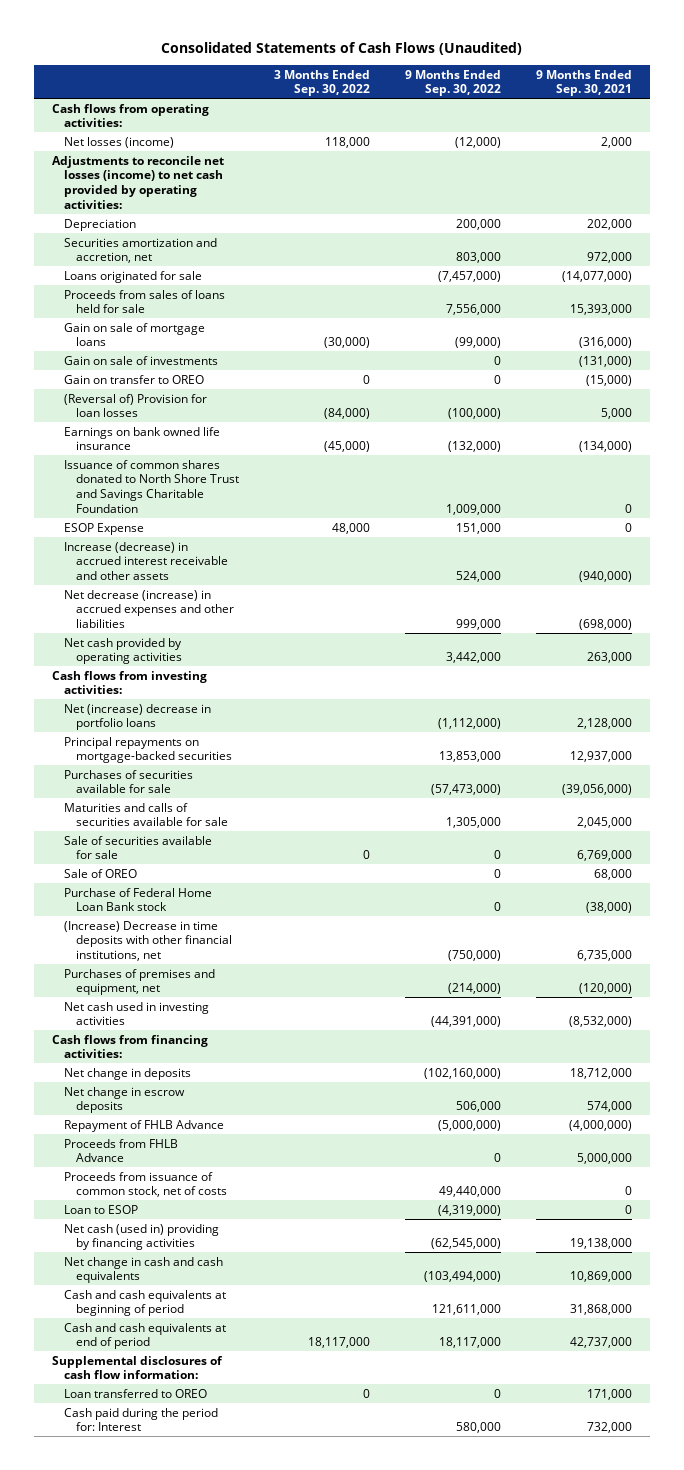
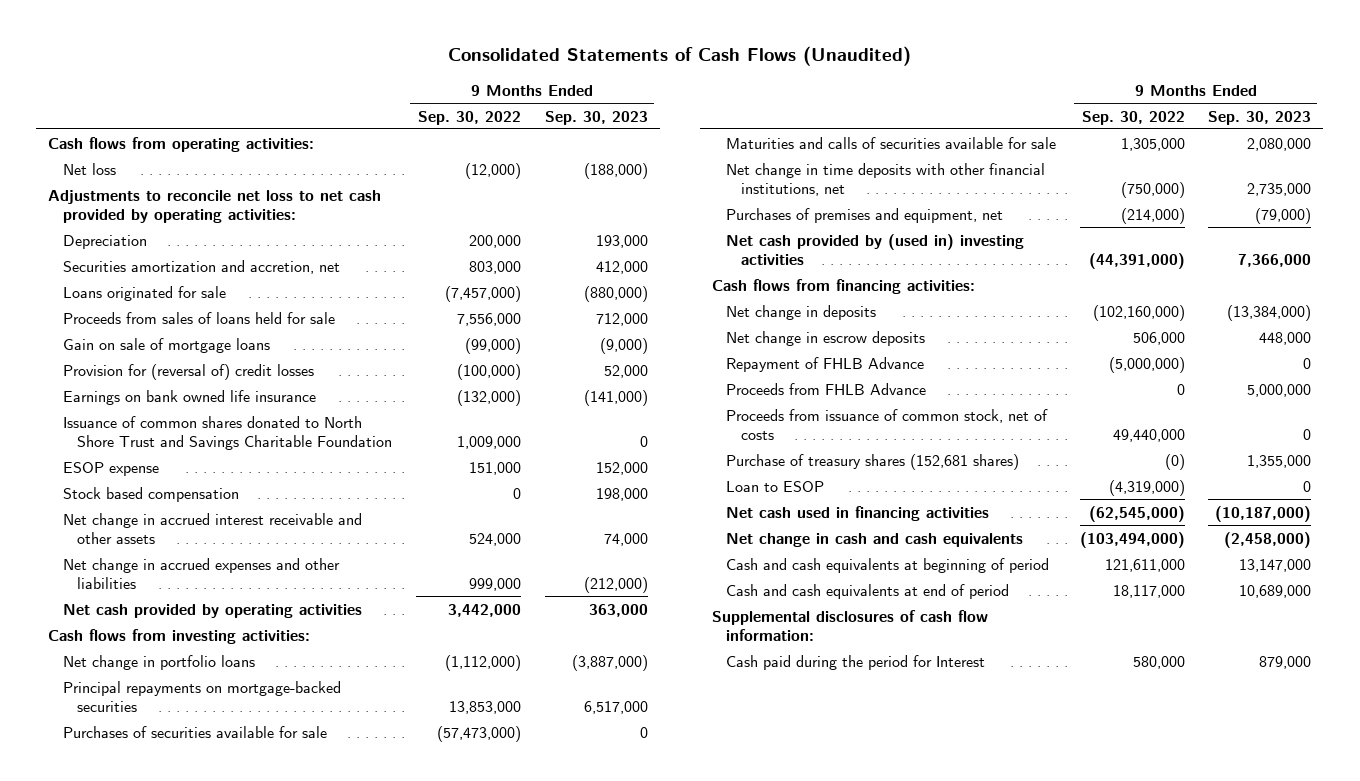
[274,69,371,97] 3 Months Ended Sep. 30, 2022 -> none
[536,69,633,97] 9 Months Ended Sep. 30, 2021 -> none
none -> [545,110,649,125] Sep. 30, 2023
[63,136,174,148] Net losses (income) -> [62,162,116,175] Net loss
[51,155,224,209] Adjustments to reconcile net losses (income) to net cash provided by operating activities: -> [48,189,382,223] Adjustments to reconcile net loss to net cash provided by operating activities:
[63,355,218,365] Gain on sale of investments -> none
[63,374,204,384] Gain on transfer to OREO -> none
[63,393,207,418] (Reversal of) Provision for loan losses -> [62,363,314,380] Provision for (reversal of) credit losses
[63,522,144,535] ESOP Expense -> [62,461,159,476] ESOP expense
none -> [62,486,239,502] Stock based compensation
[63,541,228,580] Increase (decrease) in accrued interest receivable and other assets -> [62,512,362,544] Net change in accrued interest receivable and other assets
[63,589,234,628] Net decrease (increase) in accrued expenses and other liabilities -> [62,557,340,589] Net change in accrued expenses and other liabilities
[63,703,211,731] Net (increase) decrease in portfolio loans -> [62,654,255,670] Net change in portfolio loans
[63,835,212,860] Sale of securities available for sale -> none
[63,868,137,878] Sale of OREO -> none
[63,887,212,912] Purchase of Federal Home Loan Bank stock -> none
[63,920,232,961] (Increase) Decrease in time deposits with other financial institutions, net -> [726,162,1046,196] Net change in time deposits with other financial institutions, net
[63,1001,209,1026] Net cash used in investing activities -> [726,233,1025,265] Net cash provided by (used in) investing activities
none -> [726,453,1020,470] Purchase of treasury shares (152,681 shares)
[63,1223,219,1251] Net cash (used in) providing by financing activities -> [726,505,990,521] Net cash used in financing activities
[63,1388,207,1398] Loan transferred to OREO -> none
[63,1407,218,1432] Cash paid during the period for: Interest -> [726,654,986,670] Cash paid during the period for Interest

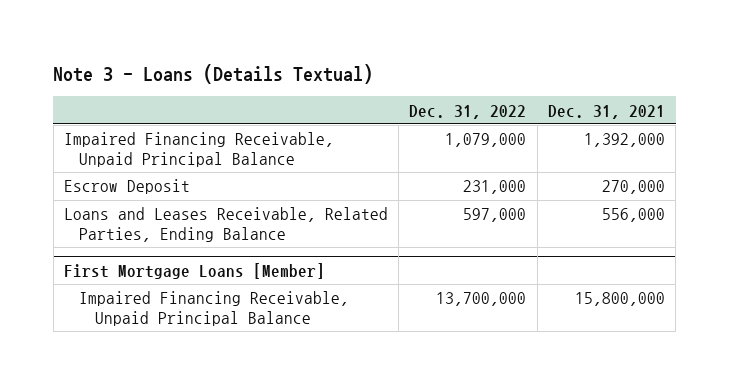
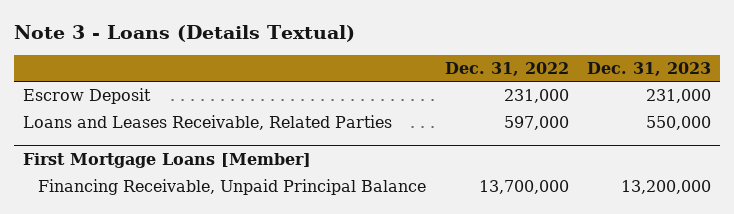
[547,104,665,119] Dec. 31, 2021 -> none
none -> [586,61,711,76] Dec. 31, 2023
[64,132,335,167] Impaired Financing Receivable, Unpaid Principal Balance -> none
[64,207,389,242] Loans and Leases Receivable, Related Parties, Ending Balance -> [23,115,393,131] Loans and Leases Receivable, Related Parties
[79,291,350,326] Impaired Financing Receivable, Unpaid Principal Balance -> [38,179,427,196] Financing Receivable, Unpaid Principal Balance

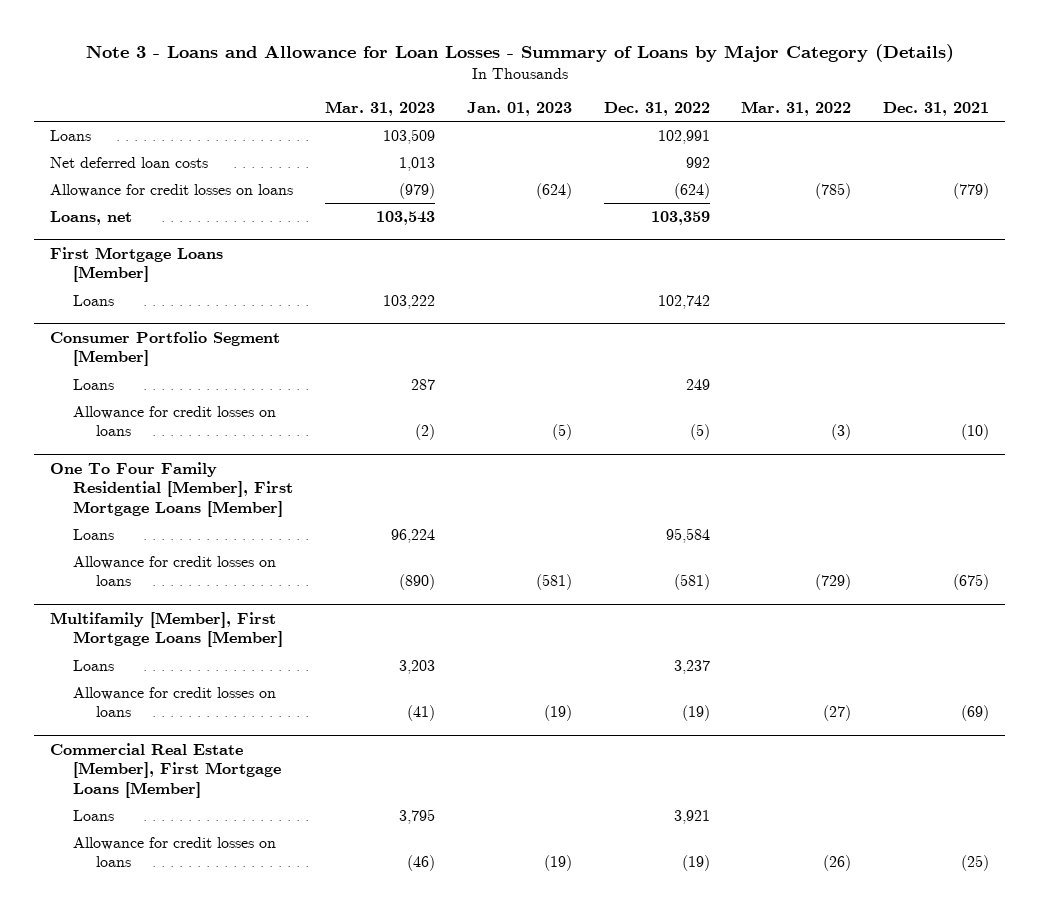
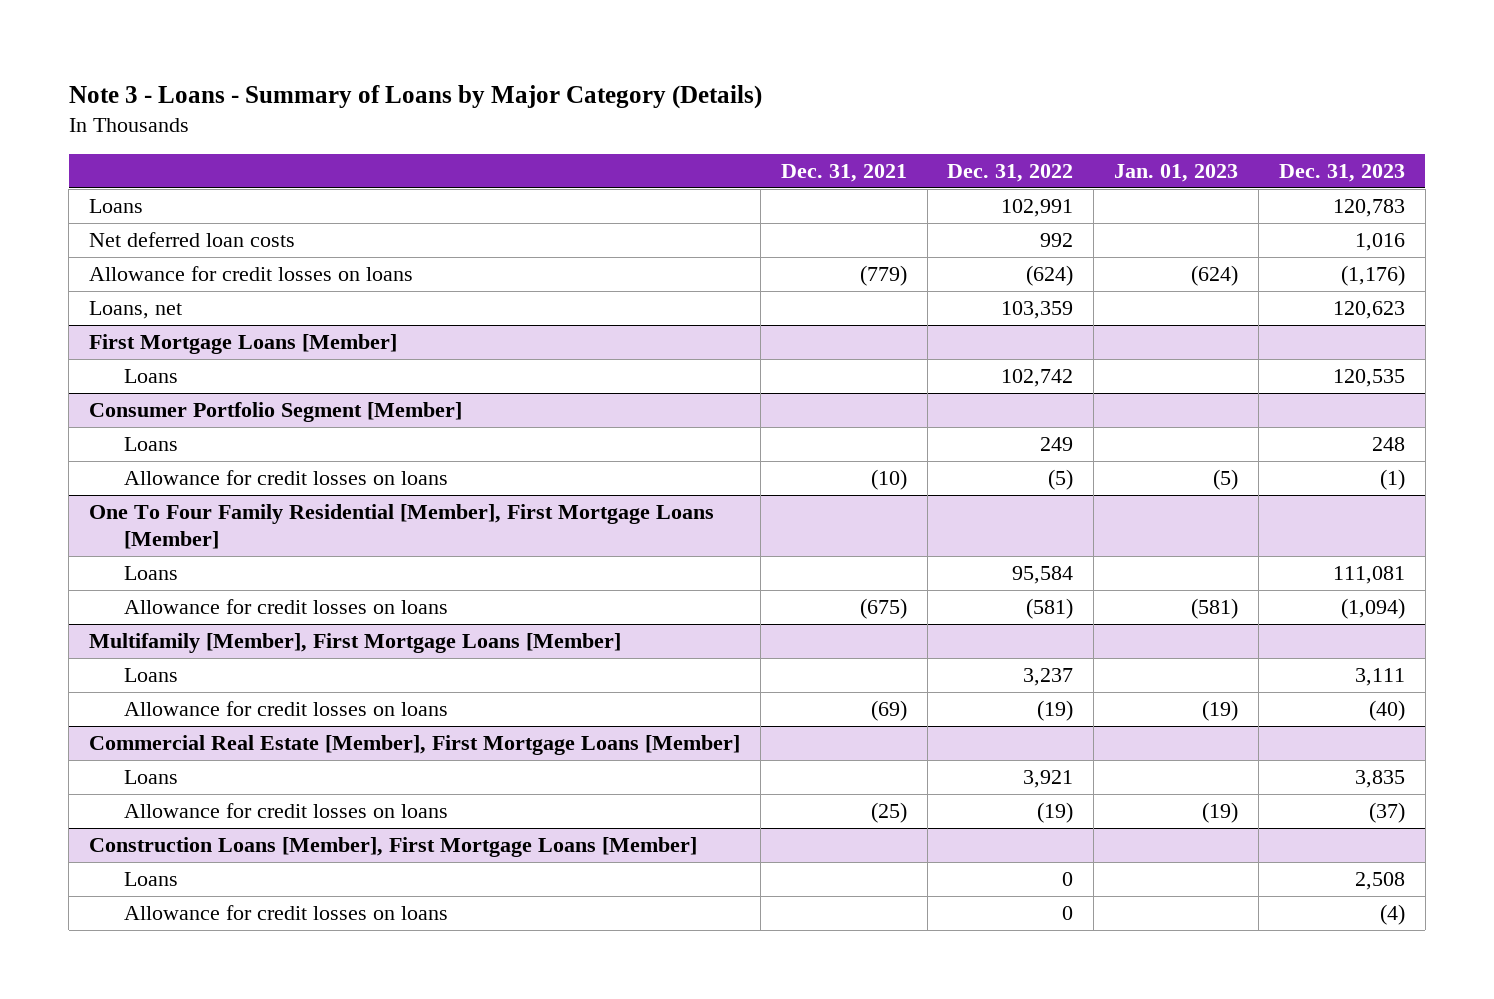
[85,44,954,63] Note 3 - Loans and Allowance for Loan Losses - Summary of Loans by Major Category (Details) -> [68,84,762,109] Note 3 - Loans - Summary of Loans by Major Category (Details)
[325,100,436,116] Mar. 31, 2023 -> none
[741,100,852,116] Mar. 31, 2022 -> none
none -> [1279,164,1406,183] Dec. 31, 2023
none -> [88,837,697,858] Construction Loans [Member], First Mortgage Loans [Member]
none -> [123,872,178,887] Loans
none -> [123,905,448,921] Allowance for credit losses on loans

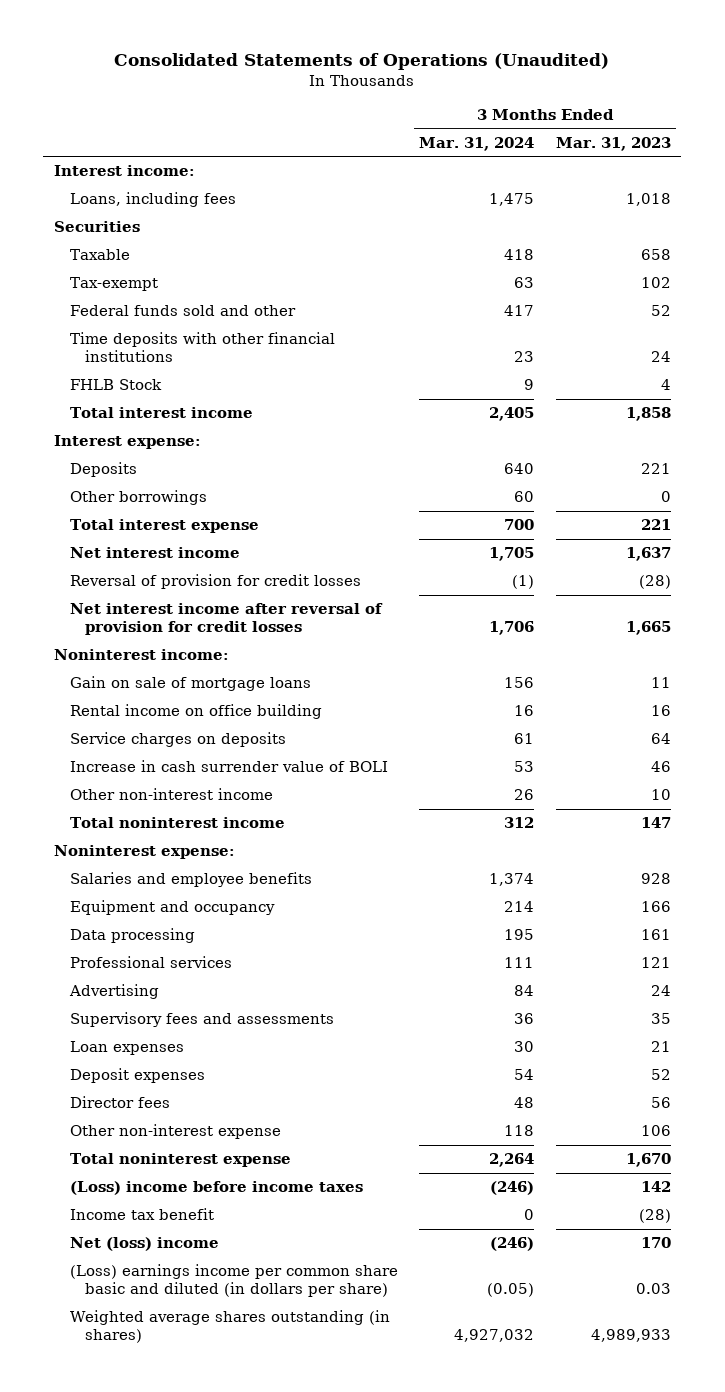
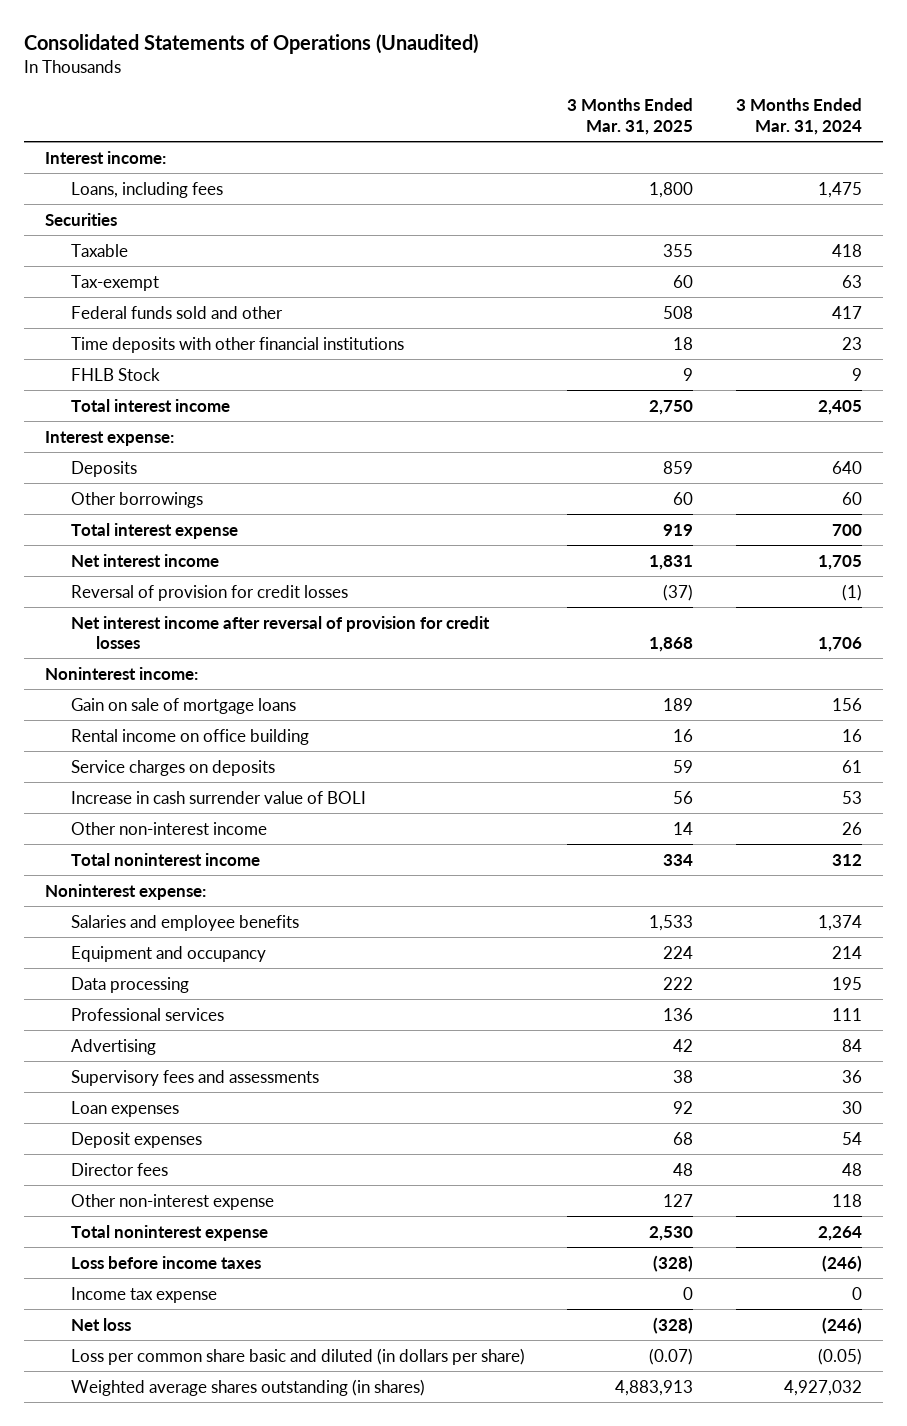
[555,136,671,151] Mar. 31, 2023 -> none
none -> [567,98,694,135] 3 Months Ended Mar. 31, 2025
[69,1181,363,1196] (Loss) income before income taxes -> [70,1255,261,1269] Loss before income taxes
[69,1208,214,1221] Income tax benefit -> [70,1286,217,1303] Income tax expense
[69,1237,219,1252] Net (loss) income -> [70,1317,131,1331] Net loss
[69,1264,398,1298] (Loss) earnings income per common share basic and diluted (in dollars per share) -> [70,1347,525,1365] Loss per common share basic and diluted (in dollars per share)

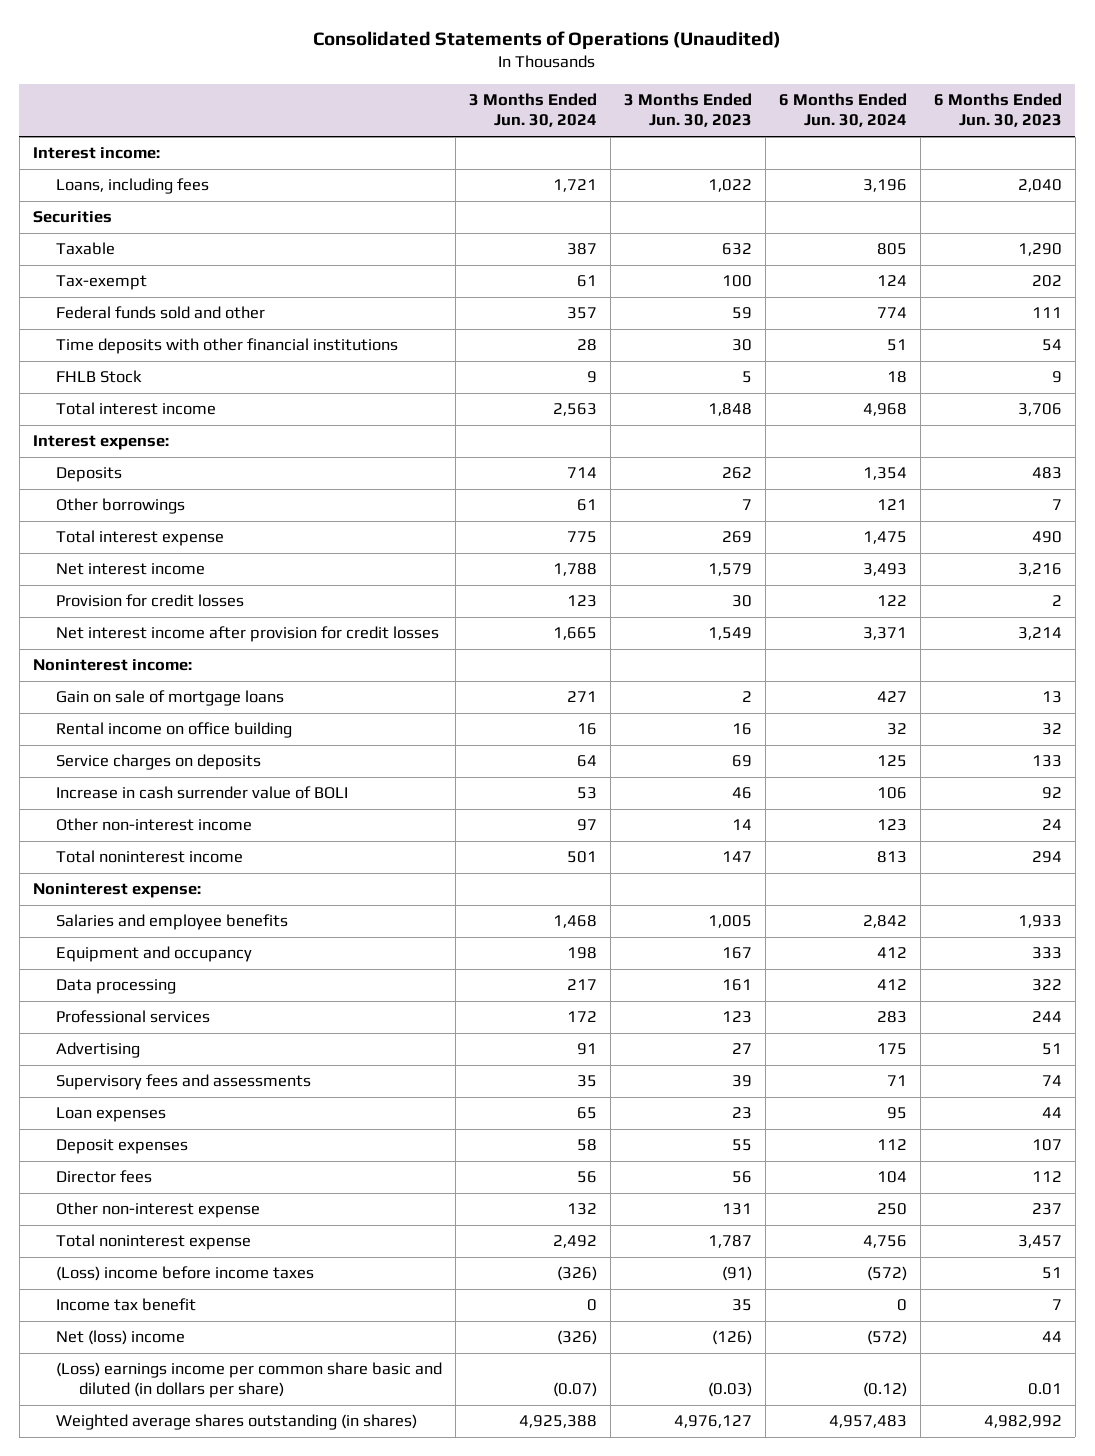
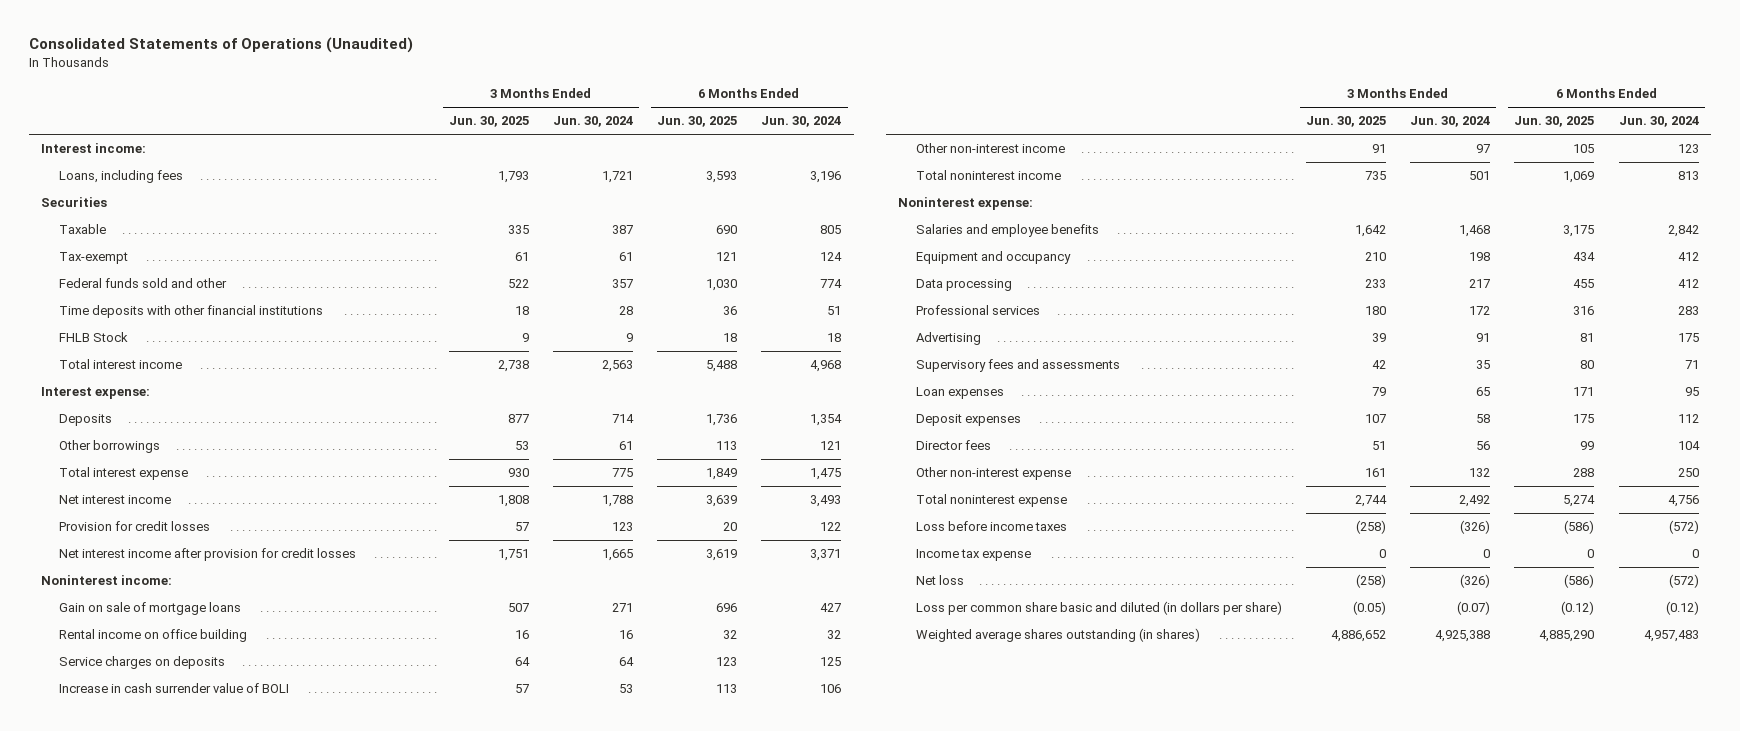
[623,93,752,128] 3 Months Ended Jun. 30, 2023 -> none
[933,93,1062,128] 6 Months Ended Jun. 30, 2023 -> none
none -> [448,116,529,128] Jun. 30, 2025
none -> [657,116,738,128] Jun. 30, 2025
[55,1266,314,1282] (Loss) income before income taxes -> [915,521,1067,532] Loss before income taxes
[55,1298,196,1312] Income tax benefit -> [915,549,1031,562] Income tax expense
[55,1330,185,1346] Net (loss) income -> [915,575,964,586] Net loss
[55,1362,442,1399] (Loss) earnings income per common share basic and diluted (in dollars per share) -> [915,601,1282,616] Loss per common share basic and diluted (in dollars per share)

